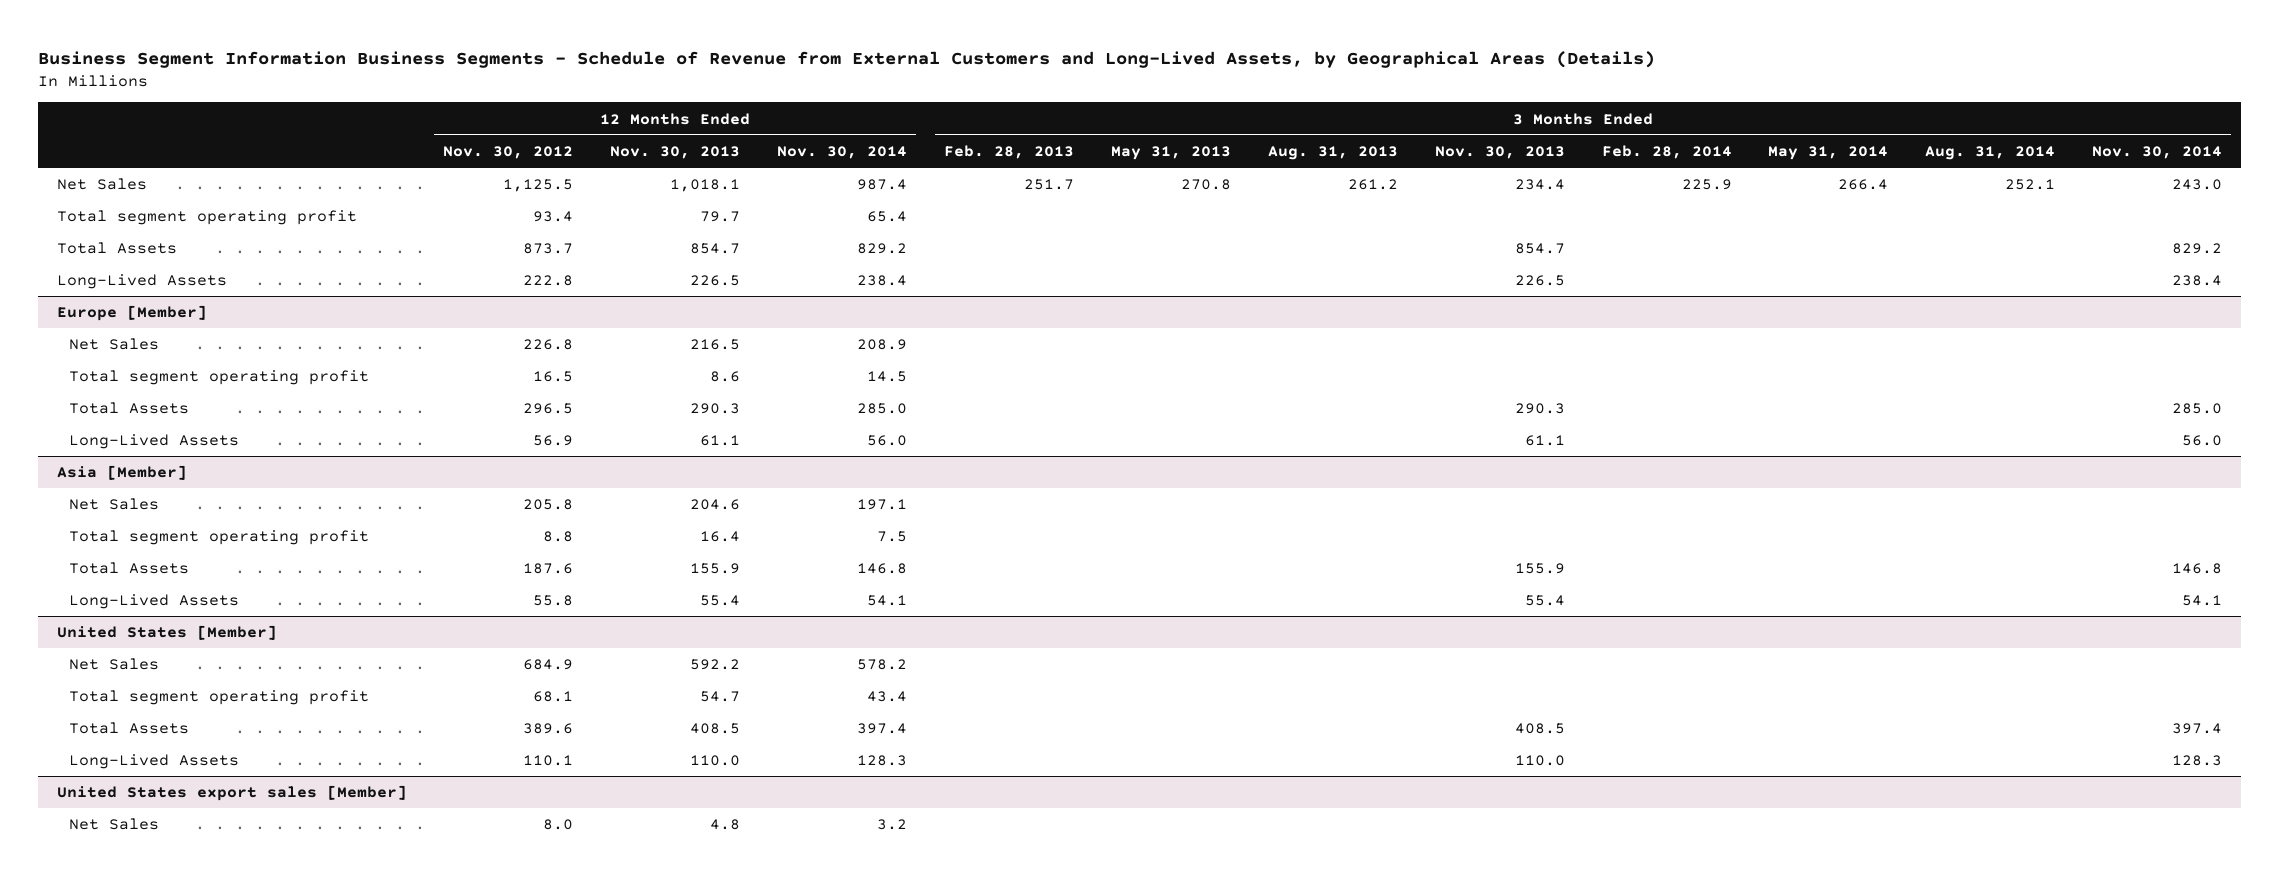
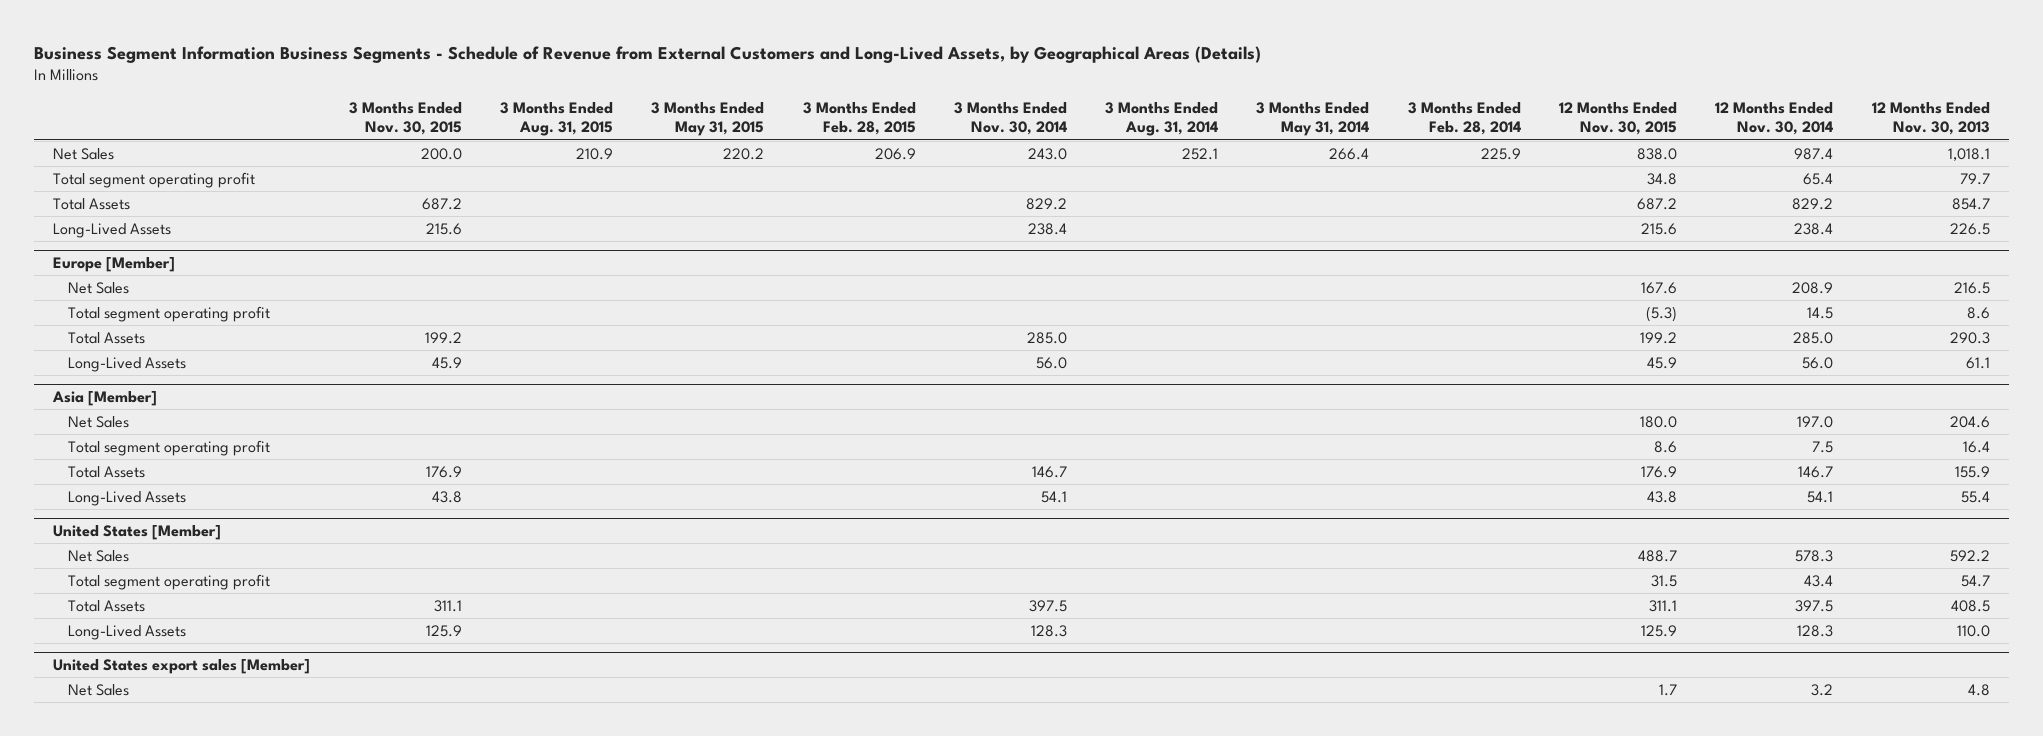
[443,145,574,159] Nov. 30, 2012 -> none
[944,144,1075,159] Feb. 28, 2013 -> none
[1110,145,1231,160] May 31, 2013 -> none
[1267,145,1398,160] Aug. 31, 2013 -> none
[1434,145,1565,159] Nov. 30, 2013 -> none
none -> [348,102,462,136] 3 Months Ended Nov. 30, 2015
none -> [499,102,613,137] 3 Months Ended Aug. 31, 2015
none -> [651,102,765,137] 3 Months Ended May 31, 2015
none -> [802,102,916,136] 3 Months Ended Feb. 28, 2015
none -> [1559,102,1678,136] 12 Months Ended Nov. 30, 2015
[857,499,908,511] 197.1 -> [1797,415,1834,428] 197.0
[857,563,908,575] 146.8 -> [1798,465,1834,478] 146.7
[2172,563,2223,575] 146.8 -> [1031,465,1067,478] 146.7
[857,659,908,671] 578.2 -> [1795,549,1834,562] 578.3
[857,723,908,735] 397.4 -> [1795,599,1834,612] 397.5
[2172,723,2223,735] 397.4 -> [1028,599,1067,612] 397.5

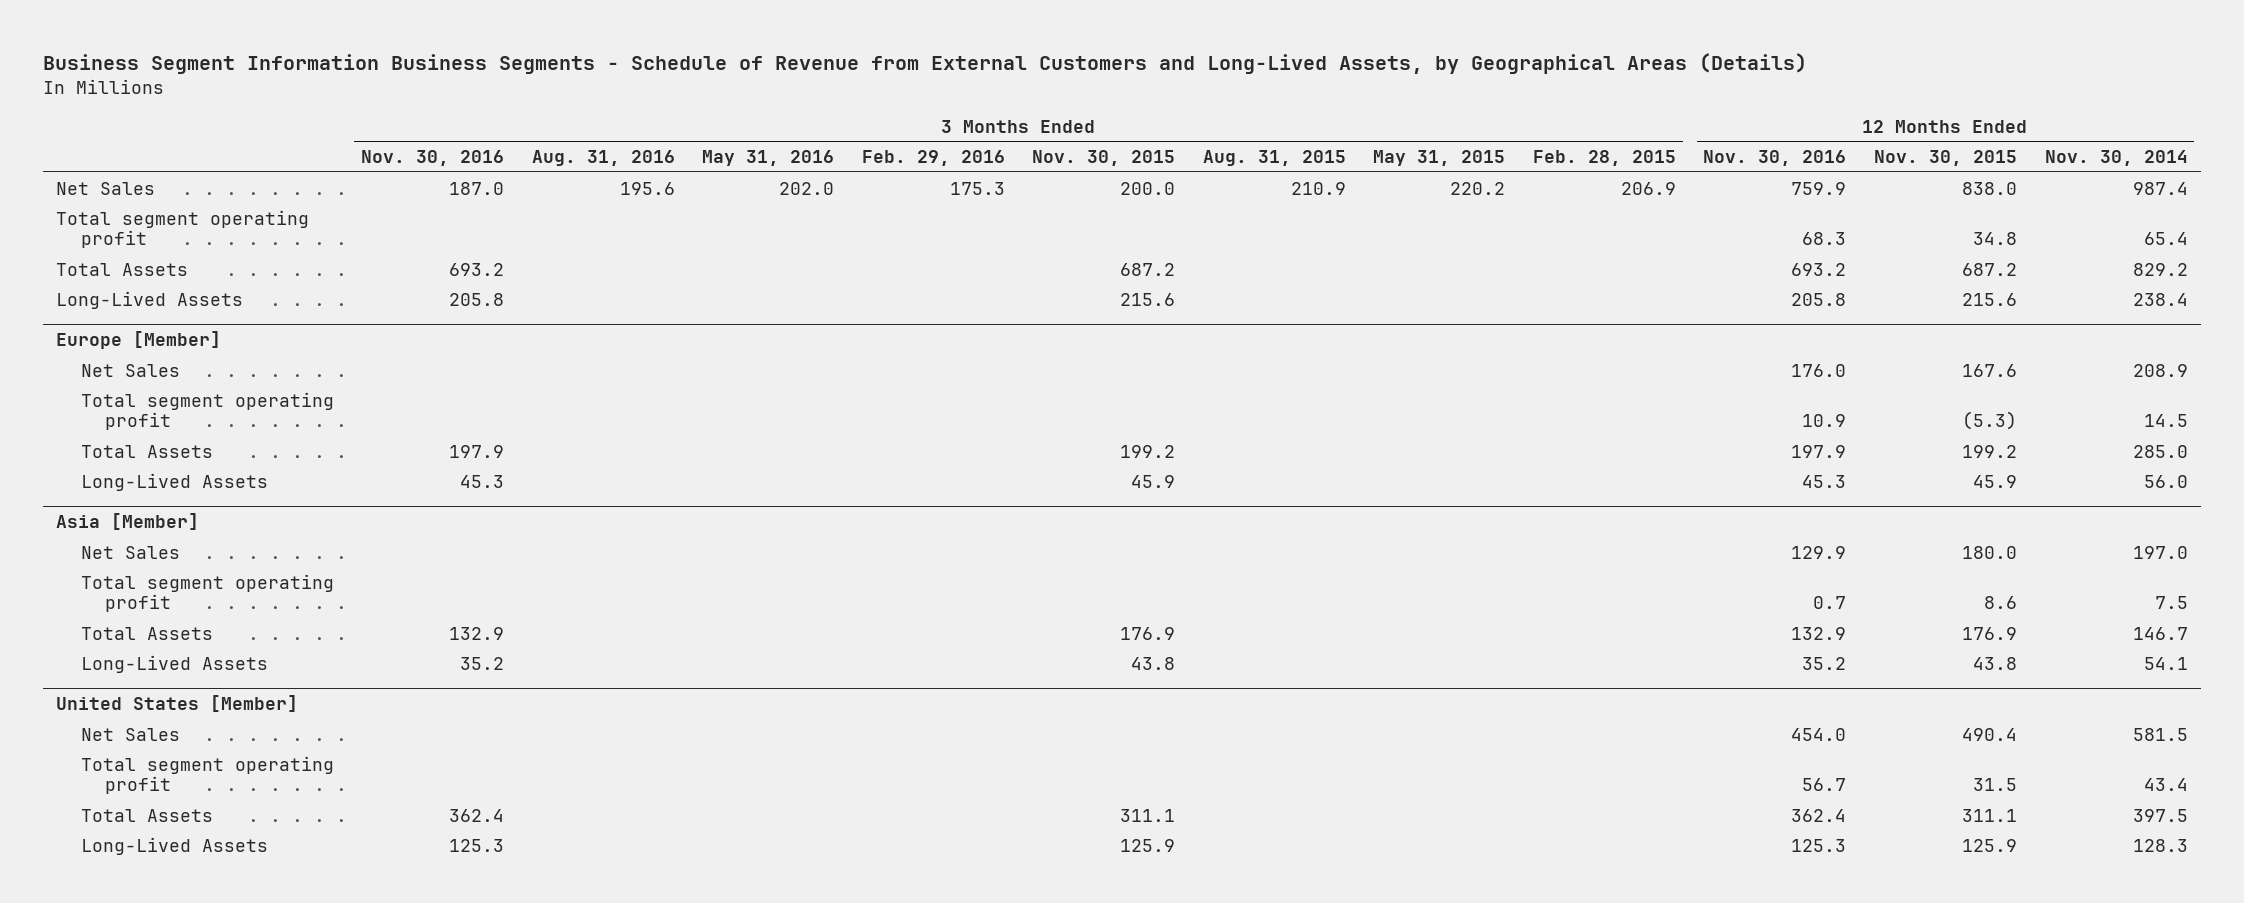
[953,102,1067,136] 3 Months Ended Nov. 30, 2014 -> none
[1105,102,1219,137] 3 Months Ended Aug. 31, 2014 -> none
[1256,102,1370,137] 3 Months Ended May 31, 2014 -> none
[1407,102,1521,136] 3 Months Ended Feb. 28, 2014 -> none
[1871,102,1990,136] 12 Months Ended Nov. 30, 2013 -> none
none -> [361,149,505,166] Nov. 30, 2016
none -> [531,149,675,166] Aug. 31, 2016
none -> [702,149,835,166] May 31, 2016
none -> [861,149,1005,166] Feb. 29, 2016
none -> [1703,149,1847,166] Nov. 30, 2016
[1638,549,1678,562] 488.7 -> [1961,727,2017,741] 490.4
[1795,549,1834,562] 578.3 -> [2132,727,2188,741] 581.5
[53,659,311,675] United States export sales [Member] -> none
[67,683,129,696] Net Sales -> none

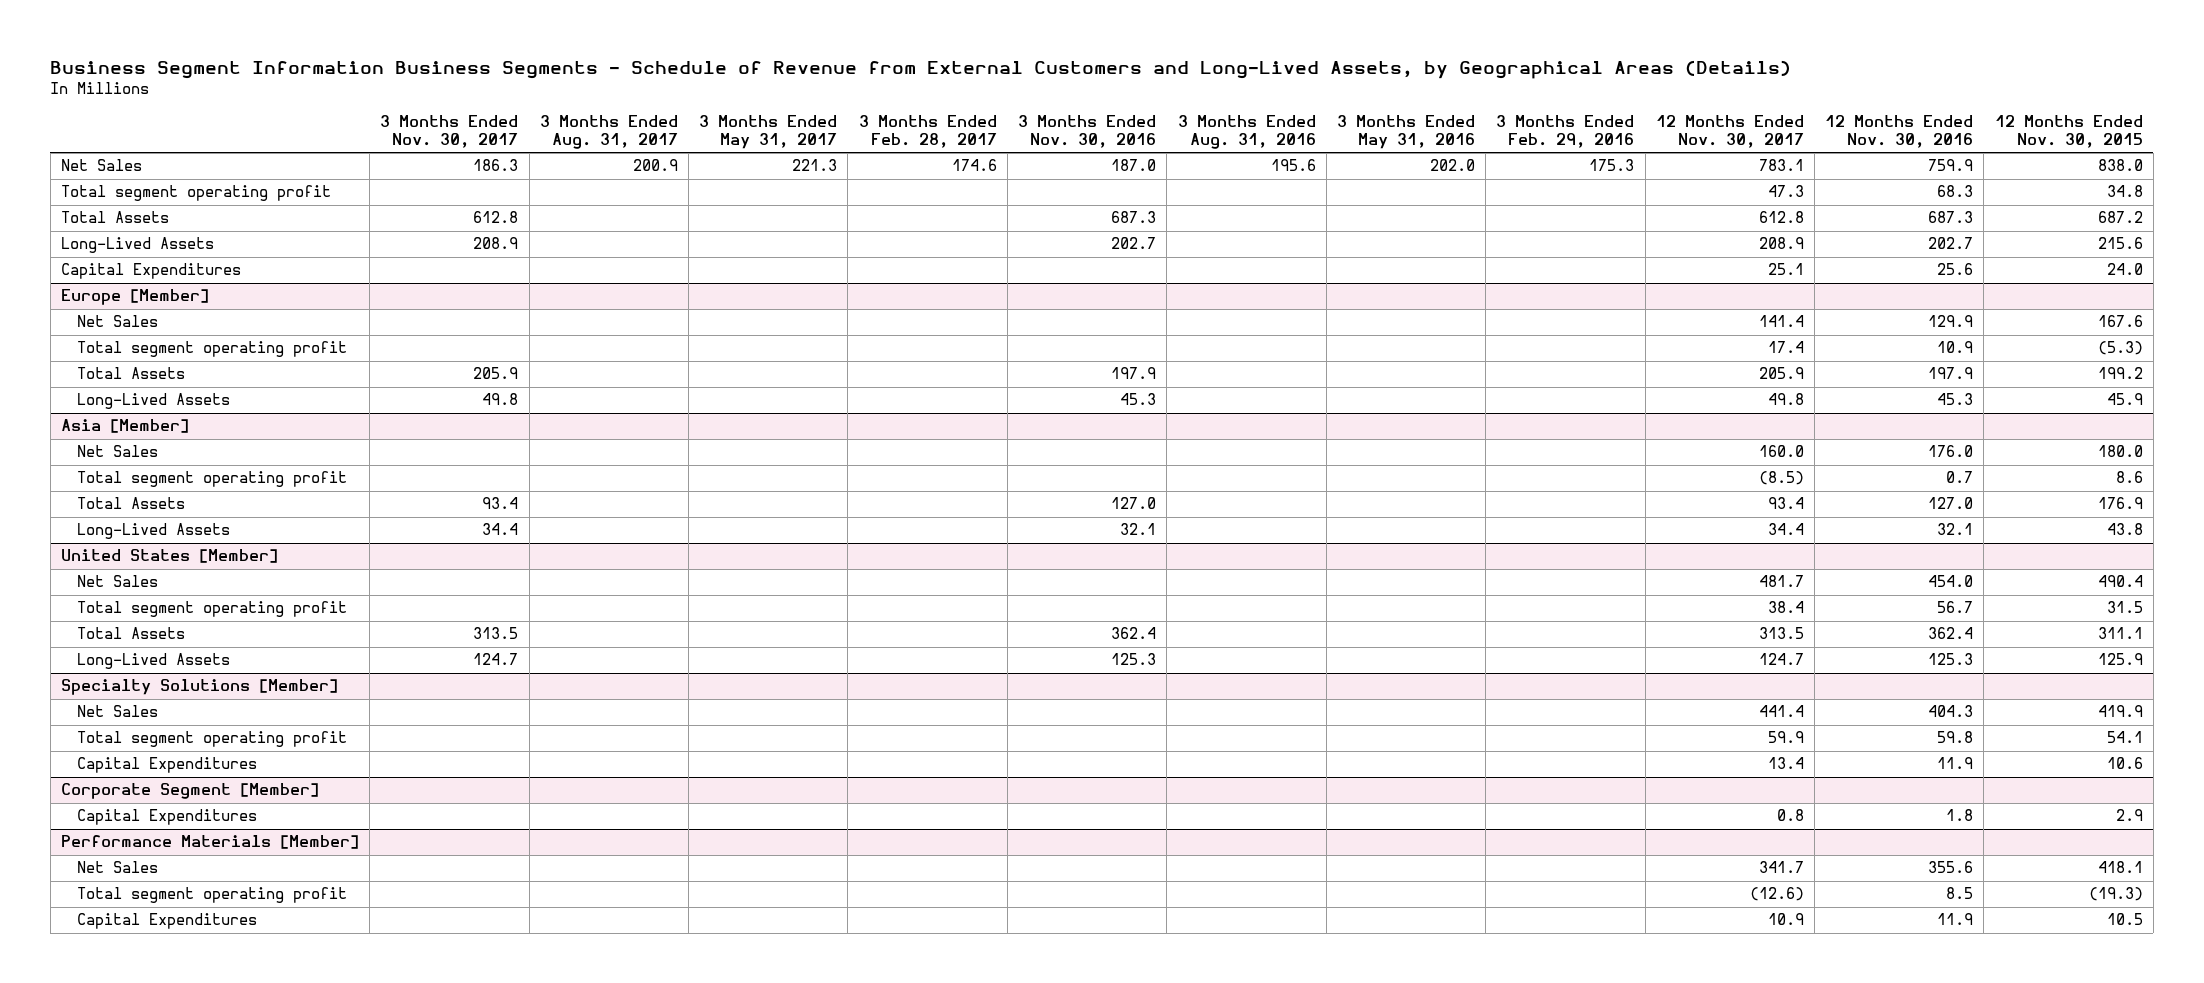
[1032,149,1176,166] Nov. 30, 2015 -> none
[1202,149,1346,166] Aug. 31, 2015 -> none
[1373,149,1506,166] May 31, 2015 -> none
[1532,149,1676,166] Feb. 28, 2015 -> none
[2044,149,2188,166] Nov. 30, 2014 -> none
none -> [380,115,519,149] 3 Months Ended Nov. 30, 2017
none -> [539,115,678,150] 3 Months Ended Aug. 31, 2017
none -> [699,115,838,150] 3 Months Ended May 31, 2017
none -> [858,115,997,149] 3 Months Ended Feb. 28, 2017
none -> [1655,115,1804,149] 12 Months Ended Nov. 30, 2017
[449,262,505,276] 693.2 -> [1111,211,1157,224] 687.3
[1791,262,1847,276] 693.2 -> [1928,211,1974,224] 687.3
[449,292,505,306] 205.8 -> [1111,237,1157,250] 202.7
[1791,292,1847,306] 205.8 -> [1928,237,1974,250] 202.7
none -> [60,263,241,280] Capital Expenditures
[1791,363,1847,377] 176.0 -> [1928,315,1974,328] 129.9
[1791,545,1847,559] 129.9 -> [1928,445,1974,458] 176.0
[449,626,505,640] 132.9 -> [1111,497,1157,510] 127.0
[1791,626,1847,640] 132.9 -> [1928,497,1974,510] 127.0
[460,656,505,670] 35.2 -> [1120,523,1157,536] 32.1
[1802,656,1847,670] 35.2 -> [1937,523,1974,536] 32.1
none -> [60,679,338,696] Specialty Solutions [Member]
none -> [77,705,159,718] Net Sales
none -> [77,731,348,748] Total segment operating profit
none -> [77,757,258,774] Capital Expenditures
none -> [60,783,319,800] Corporate Segment [Member]
none -> [77,809,258,826] Capital Expenditures
none -> [60,835,359,850] Performance Materials [Member]
none -> [77,861,159,874] Net Sales
none -> [77,887,348,904] Total segment operating profit
none -> [77,913,258,930] Capital Expenditures

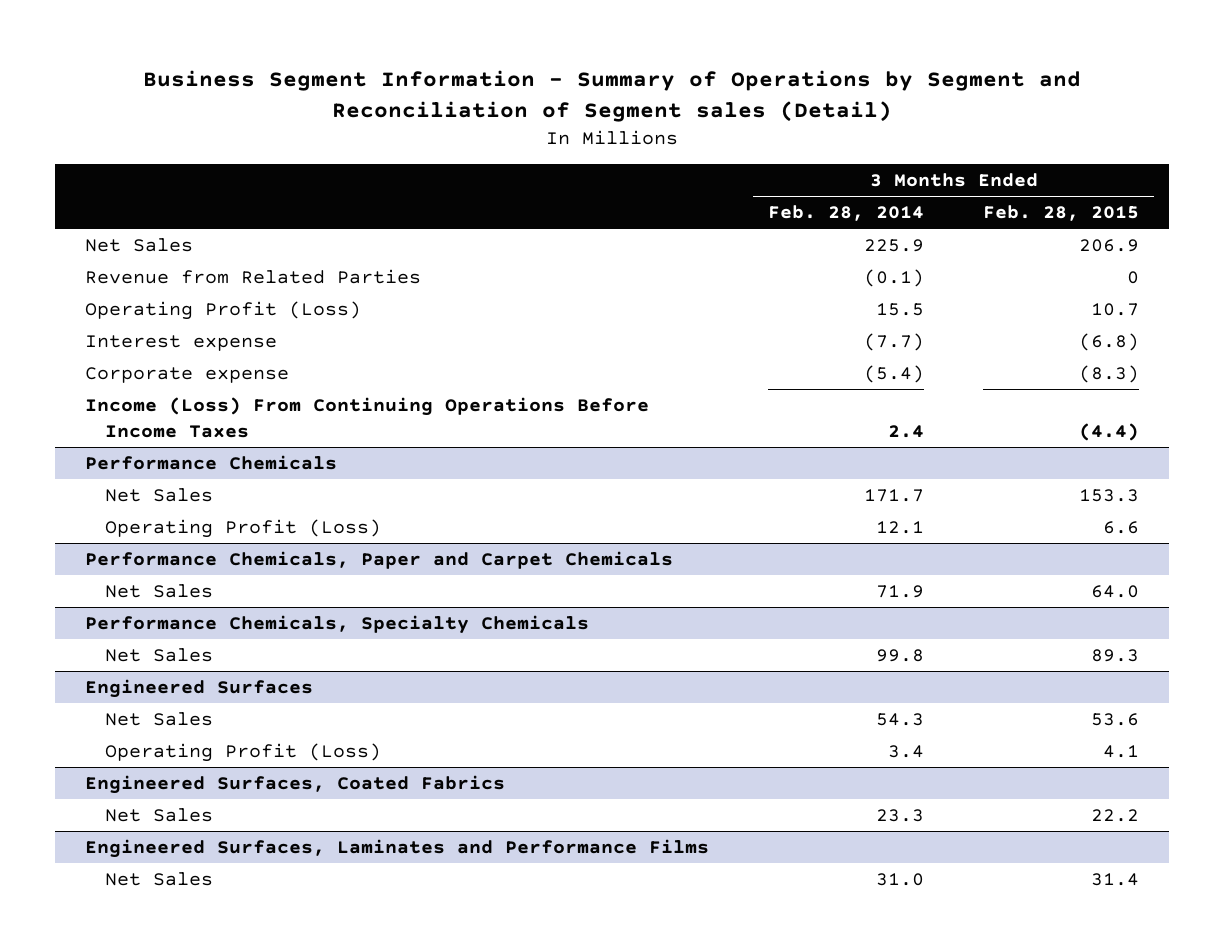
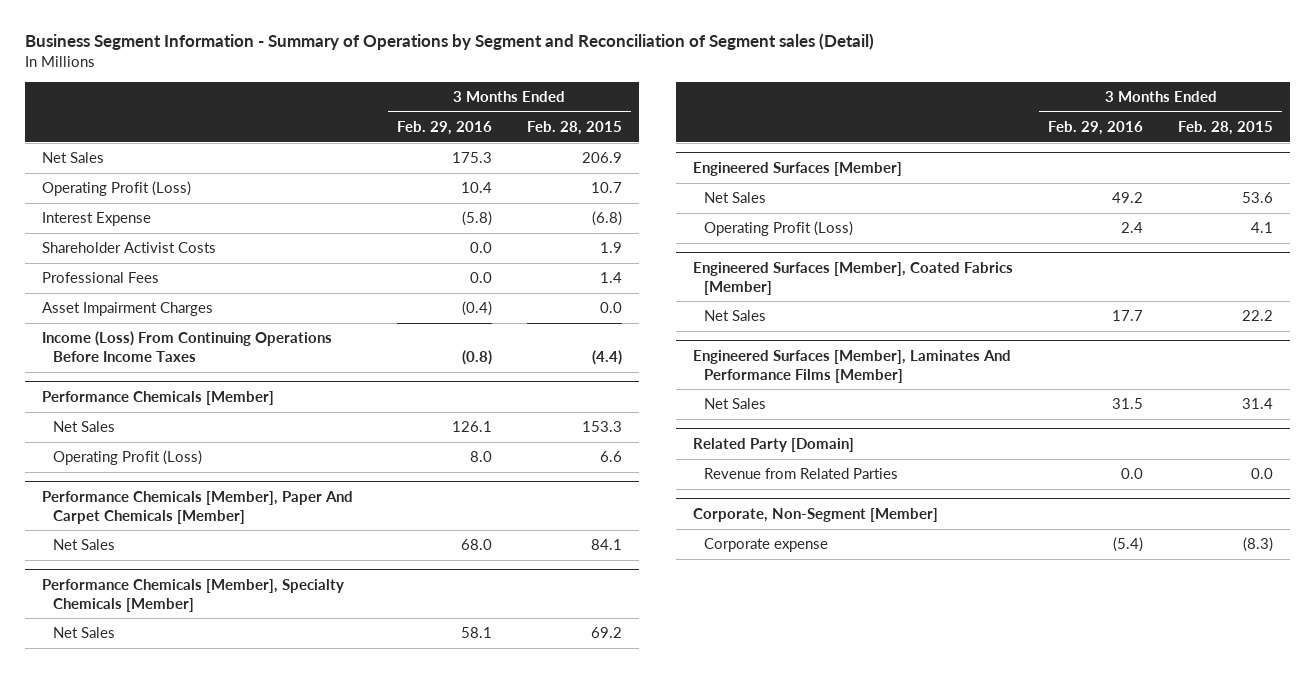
[768,205,925,222] Feb. 28, 2014 -> none
none -> [396,120,492,135] Feb. 29, 2016
[84,269,421,285] Revenue from Related Parties -> none
[84,367,289,384] Corporate expense -> none
[84,335,277,352] Interest expense -> [42,212,152,227] Interest Expense
none -> [42,242,217,254] Shareholder Activist Costs
none -> [42,272,160,284] Professional Fees
none -> [42,302,214,317] Asset Impairment Charges
[84,455,337,471] Performance Chemicals -> [42,390,275,405] Performance Chemicals [Member]
[84,551,673,570] Performance Chemicals, Paper and Carpet Chemicals -> [42,490,354,524] Performance Chemicals [Member], Paper And Carpet Chemicals [Member]
[1091,585,1140,599] 64.0 -> [590,539,622,551] 84.1
[84,615,589,635] Performance Chemicals, Specialty Chemicals -> [42,578,345,612] Performance Chemicals [Member], Specialty Chemicals [Member]
[1091,649,1140,663] 89.3 -> [590,627,622,639] 69.2
[84,679,313,699] Engineered Surfaces -> [693,161,903,176] Engineered Surfaces [Member]
[84,775,505,795] Engineered Surfaces, Coated Fabrics -> [693,261,1014,295] Engineered Surfaces [Member], Coated Fabrics [Member]
[84,839,709,859] Engineered Surfaces, Laminates and Performance Films -> [693,349,1012,383] Engineered Surfaces [Member], Laminates And Performance Films [Member]
none -> [693,437,855,452] Related Party [Domain]
none -> [704,468,899,480] Revenue from Related Parties
none -> [693,507,939,522] Corporate, Non-Segment [Member]
none -> [704,538,829,553] Corporate expense

